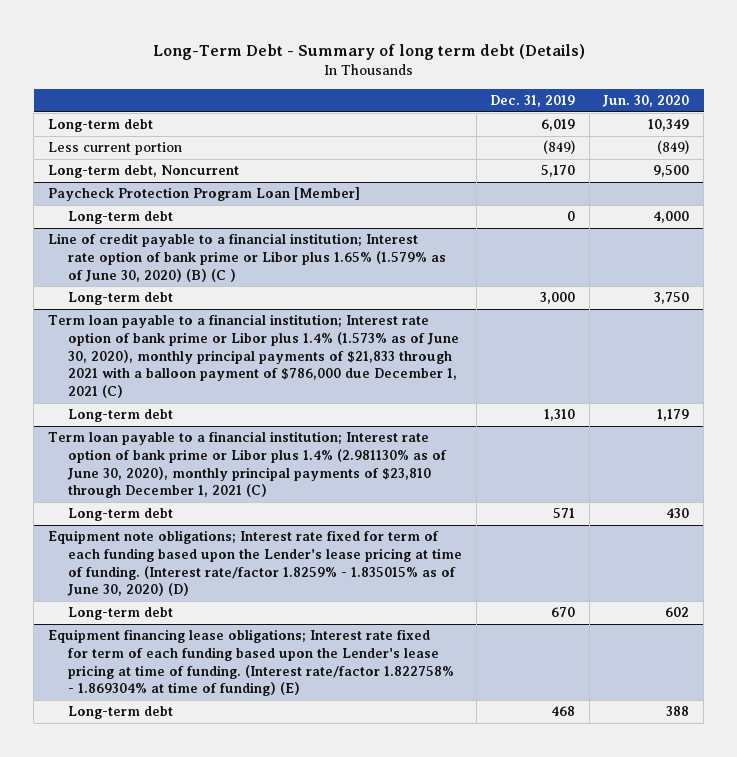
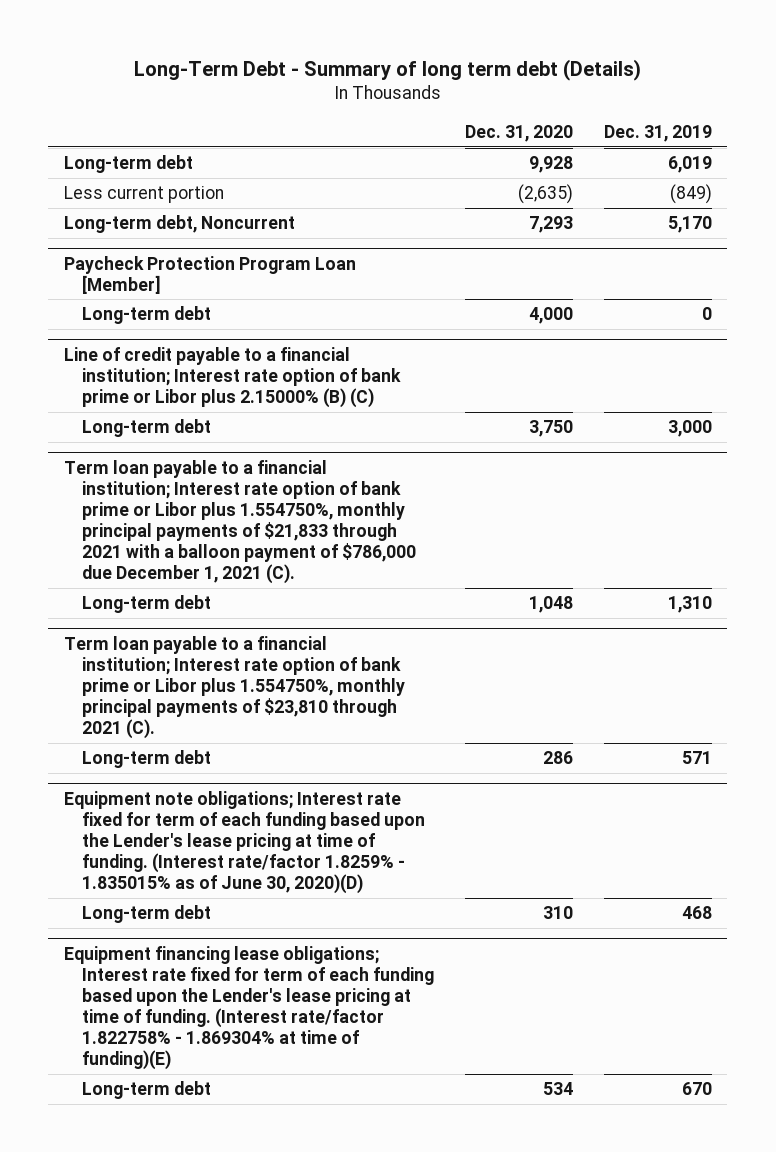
[602,95,690,108] Jun. 30, 2020 -> none
none -> [464,125,573,143] Dec. 31, 2020
[47,233,447,282] Line of credit payable to a financial institution; Interest rate option of bank prime or Libor plus 1.65% (1.579% as of June 30, 2020) (B) (C ) -> [63,346,402,408] Line of credit payable to a financial institution; Interest rate option of bank prime or Libor plus 2.15000% (B) (C)
[47,314,460,399] Term loan payable to a financial institution; Interest rate option of bank prime or Libor plus 1.4% (1.573% as of June 30, 2020), monthly principal payments of $21,833 through 2021 with a balloon payment of $786,000 due December 1, 2021 (C) -> [63,459,417,585] Term loan payable to a financial institution; Interest rate option of bank prime or Libor plus 1.554750%, monthly principal payments of $21,833 through 2021 with a balloon payment of $786,000 due December 1, 2021 (C).
[47,431,448,499] Term loan payable to a financial institution; Interest rate option of bank prime or Libor plus 1.4% (2.981130% as of June 30, 2020), monthly principal payments of $23,810 through December 1, 2021 (C) -> [63,635,406,740] Term loan payable to a financial institution; Interest rate option of bank prime or Libor plus 1.554750%, monthly principal payments of $23,810 through 2021 (C).
[68,607,174,621] Long-term debt -> none
[47,629,455,697] Equipment financing lease obligations; Interest rate fixed for term of each funding based upon the Lender's lease pricing at time of funding. (Interest rate/factor 1.822758% - 1.869304% at time of funding) (E) -> none
[47,530,463,597] Equipment note obligations; Interest rate fixed for term of each funding based upon the Lender's lease pricing at time of funding. (Interest rate/factor 1.8259% - 1.835015% as of June 30, 2020) (D) -> [63,790,426,895] Equipment note obligations; Interest rate fixed for term of each funding based upon the Lender's lease pricing at time of funding. (Interest rate/factor 1.8259% - 1.835015% as of June 30, 2020)(D)
none -> [63,945,435,1071] Equipment financing lease obligations; Interest rate fixed for term of each funding based upon the Lender's lease pricing at time of funding. (Interest rate/factor 1.822758% - 1.869304% at time of funding)(E)
none -> [82,1081,212,1100] Long-term debt

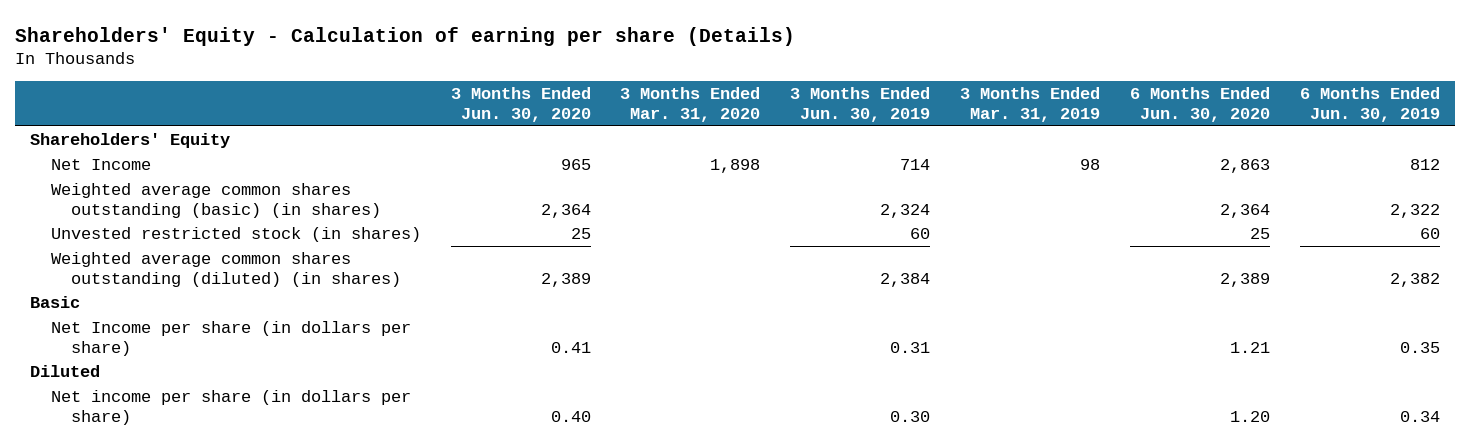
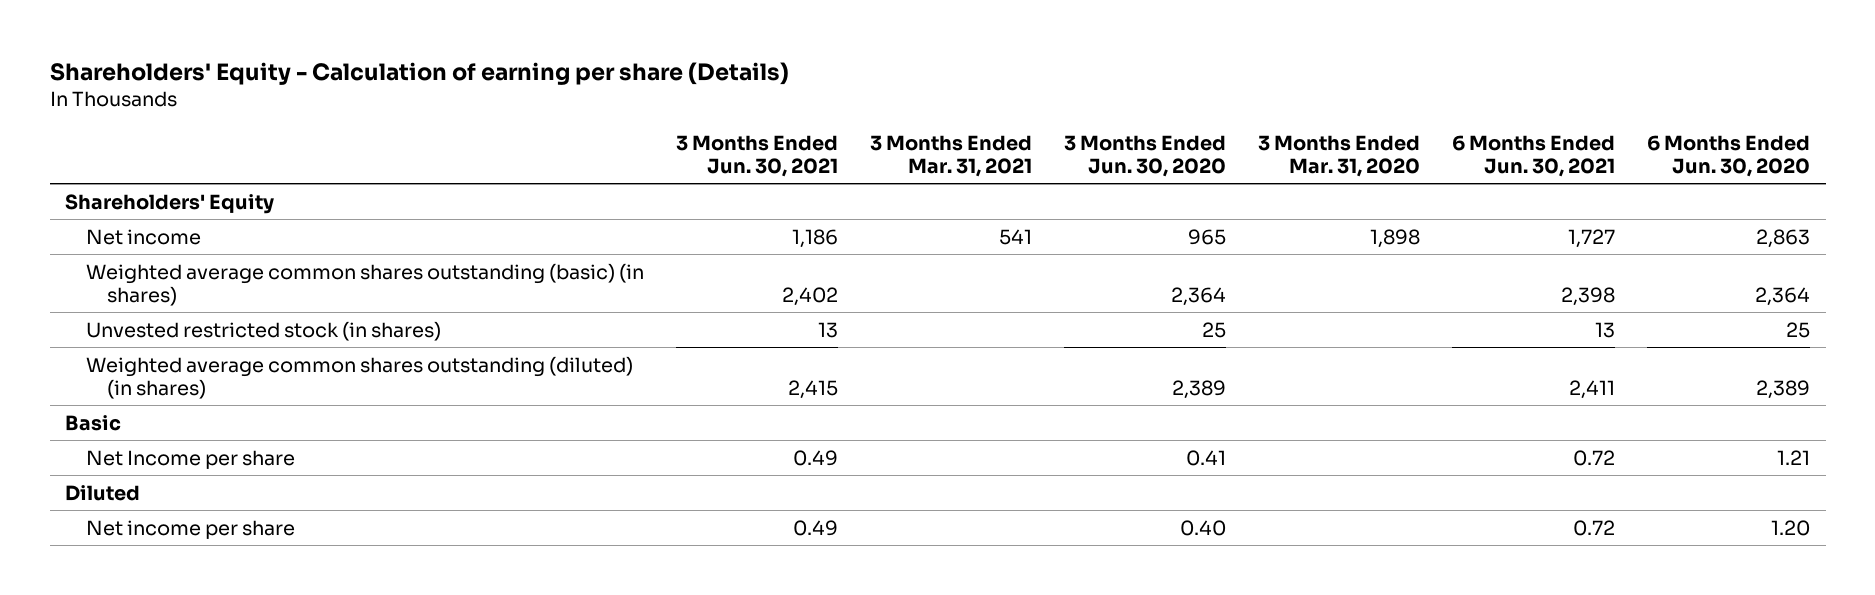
[790,87,931,122] 3 Months Ended Jun. 30, 2019 -> none
[960,87,1101,122] 3 Months Ended Mar. 31, 2019 -> none
[1300,87,1441,122] 6 Months Ended Jun. 30, 2019 -> none
none -> [676,134,839,177] 3 Months Ended Jun. 30, 2021
none -> [870,134,1033,177] 3 Months Ended Mar. 31, 2021
none -> [1451,134,1615,177] 6 Months Ended Jun. 30, 2021
[50,159,151,171] Net Income -> [86,228,202,245] Net income
[50,321,411,356] Net Income per share (in dollars per share) -> [86,449,296,469] Net Income per share
[50,390,411,425] Net income per share (in dollars per share) -> [86,519,296,539] Net income per share

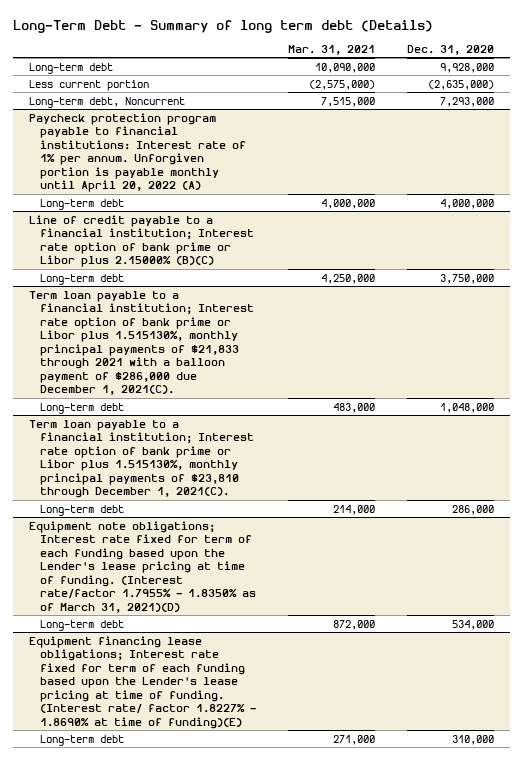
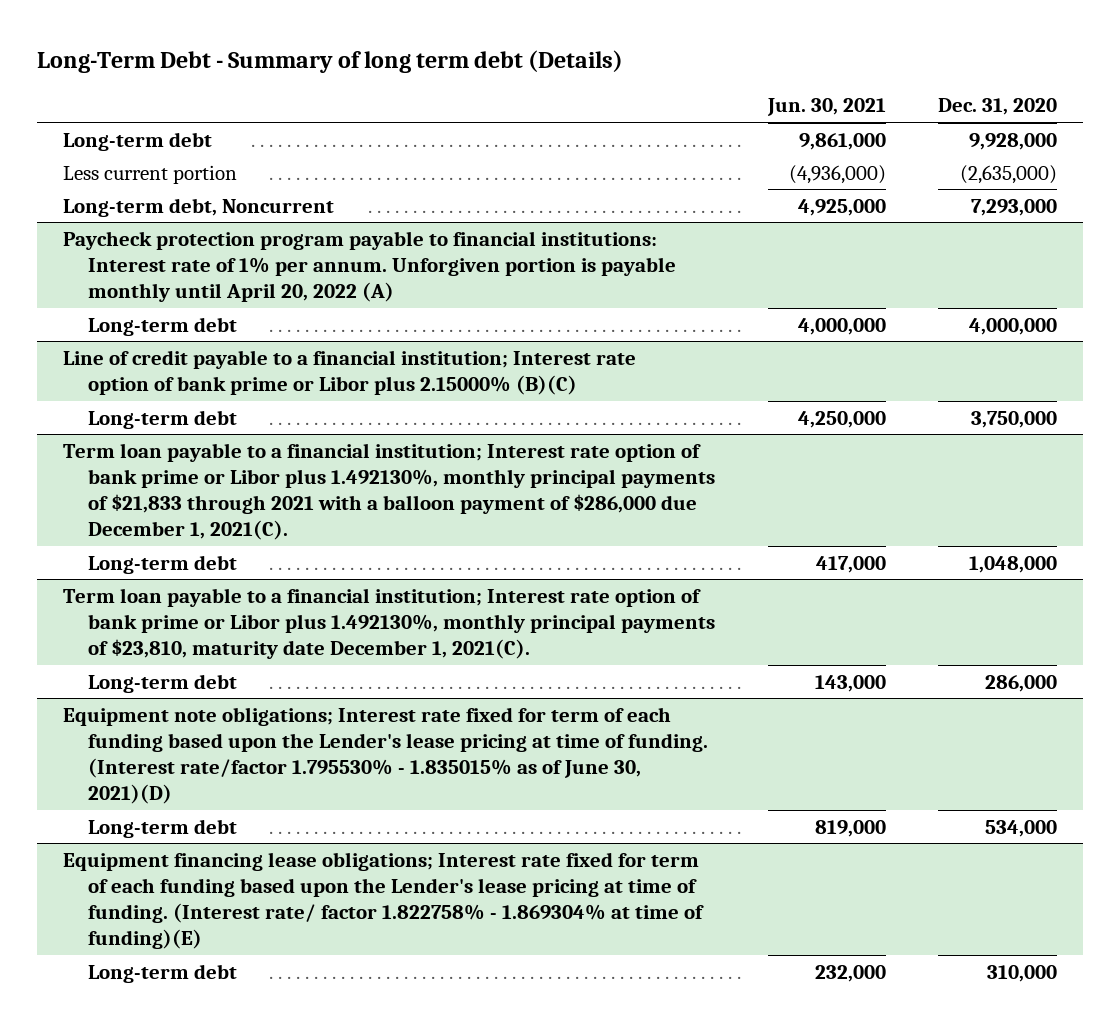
[287,44,375,55] Mar. 31, 2021 -> none
none -> [766,98,886,117] Jun. 30, 2021
[28,290,254,396] Term loan payable to a financial institution; Interest rate option of bank prime or Libor plus 1.515130%, monthly principal payments of $21,833 through 2021 with a balloon payment of $286,000 due December 1, 2021(C). -> [63,442,716,540] Term loan payable to a financial institution; Interest rate option of bank prime or Libor plus 1.492130%, monthly principal payments of $21,833 through 2021 with a balloon payment of $286,000 due December 1, 2021(C).
[28,419,254,499] Term loan payable to a financial institution; Interest rate option of bank prime or Libor plus 1.515130%, monthly principal payments of $23,810 through December 1, 2021(C). -> [63,587,716,659] Term loan payable to a financial institution; Interest rate option of bank prime or Libor plus 1.492130%, monthly principal payments of $23,810, maturity date December 1, 2021(C).
[28,520,256,613] Equipment note obligations; Interest rate fixed for term of each funding based upon the Lender's lease pricing at time of funding. (Interest rate/factor 1.7955% - 1.8350% as of March 31, 2021)(D) -> [63,706,709,804] Equipment note obligations; Interest rate fixed for term of each funding based upon the Lender's lease pricing at time of funding. (Interest rate/factor 1.795530% - 1.835015% as of June 30, 2021)(D)
[28,635,256,729] Equipment financing lease obligations; Interest rate fixed for term of each funding based upon the Lender's lease pricing at time of funding. (Interest rate/ factor 1.8227% - 1.8690% at time of funding)(E) -> [63,851,705,949] Equipment financing lease obligations; Interest rate fixed for term of each funding based upon the Lender's lease pricing at time of funding. (Interest rate/ factor 1.822758% - 1.869304% at time of funding)(E)

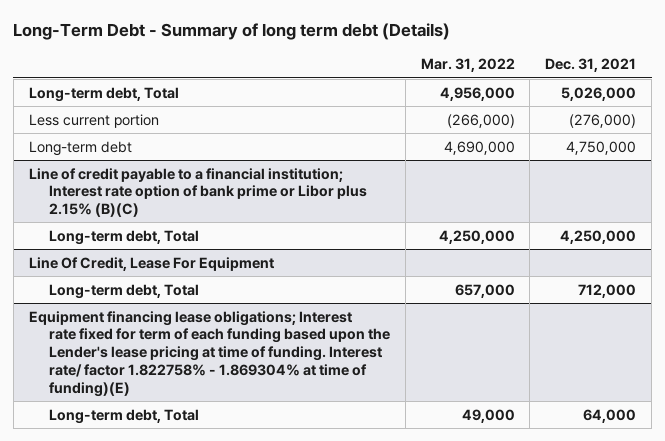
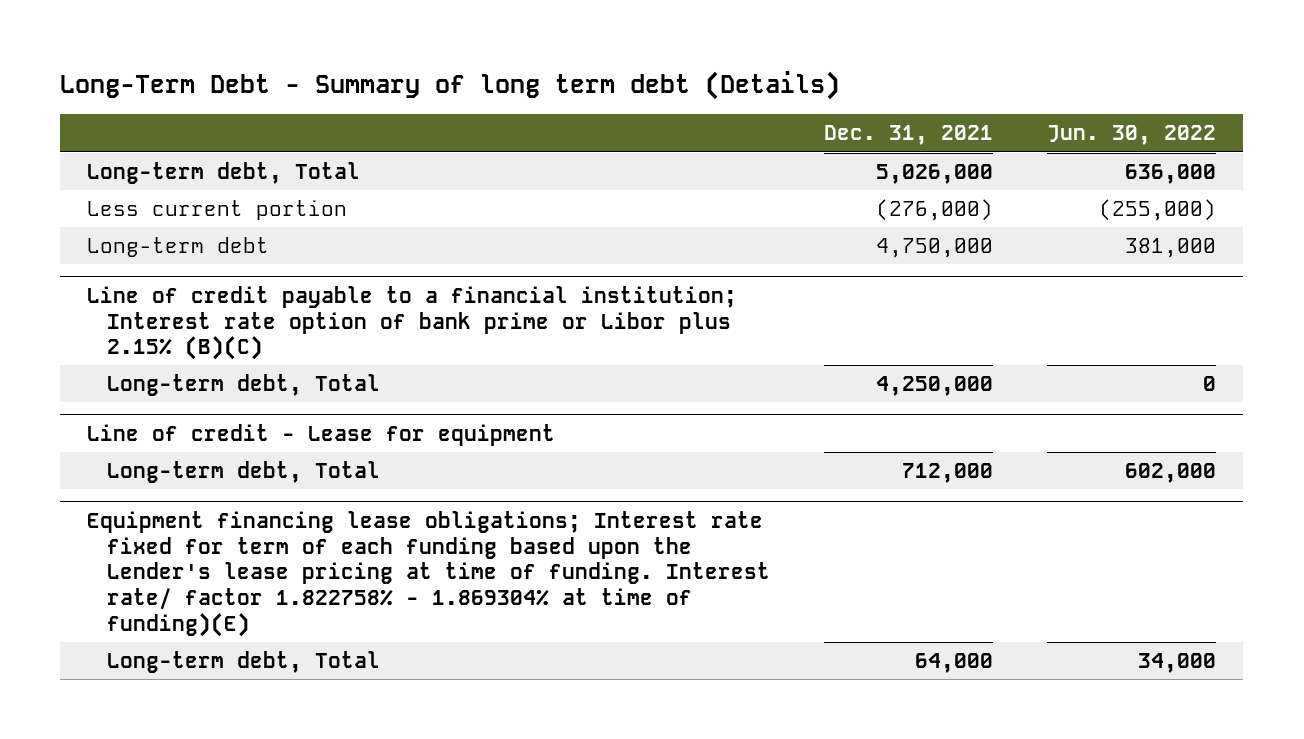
[420,58,515,73] Mar. 31, 2022 -> none
none -> [1047,125,1217,146] Jun. 30, 2022
[28,256,274,271] Line Of Credit, Lease For Equipment -> [87,423,556,446] Line of credit - Lease for equipment

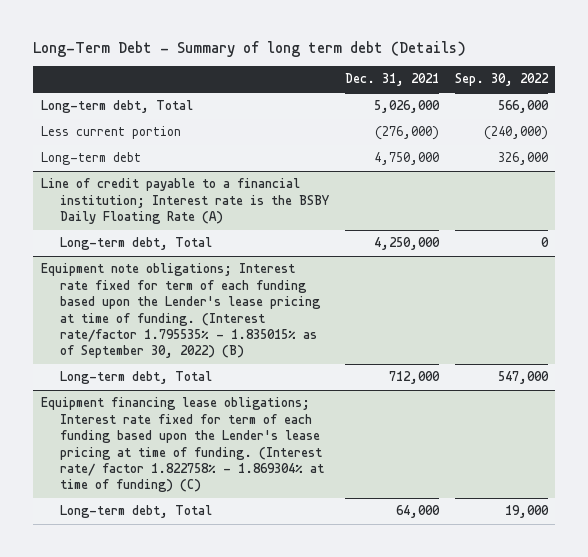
[1047,125,1217,146] Jun. 30, 2022 -> none
none -> [454,73,549,87] Sep. 30, 2022
[87,285,738,361] Line of credit payable to a financial institution; Interest rate option of bank prime or Libor plus 2.15% (B)(C) -> [40,178,330,225] Line of credit payable to a financial institution; Interest rate is the BSBY Daily Floating Rate (A)
[87,423,556,446] Line of credit - Lease for equipment -> [40,263,322,359] Equipment note obligations; Interest rate fixed for term of each funding based upon the Lender's lease pricing at time of funding. (Interest rate/factor 1.795535% - 1.835015% as of September 30, 2022) (B)
[87,510,771,637] Equipment financing lease obligations; Interest rate fixed for term of each funding based upon the Lender's lease pricing at time of funding. Interest rate/ factor 1.822758% - 1.869304% at time of funding)(E) -> [40,397,325,493] Equipment financing lease obligations; Interest rate fixed for term of each funding based upon the Lender's lease pricing at time of funding. (Interest rate/ factor 1.822758% - 1.869304% at time of funding) (C)

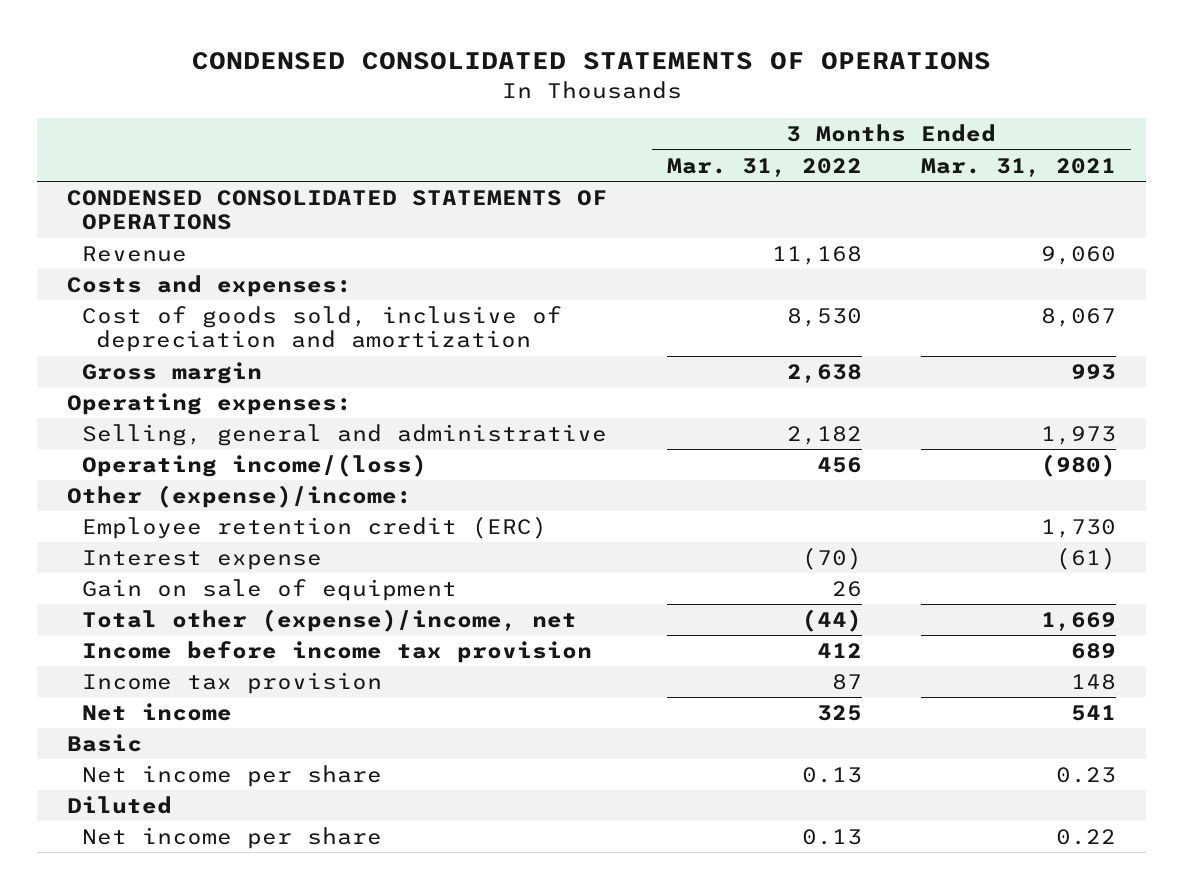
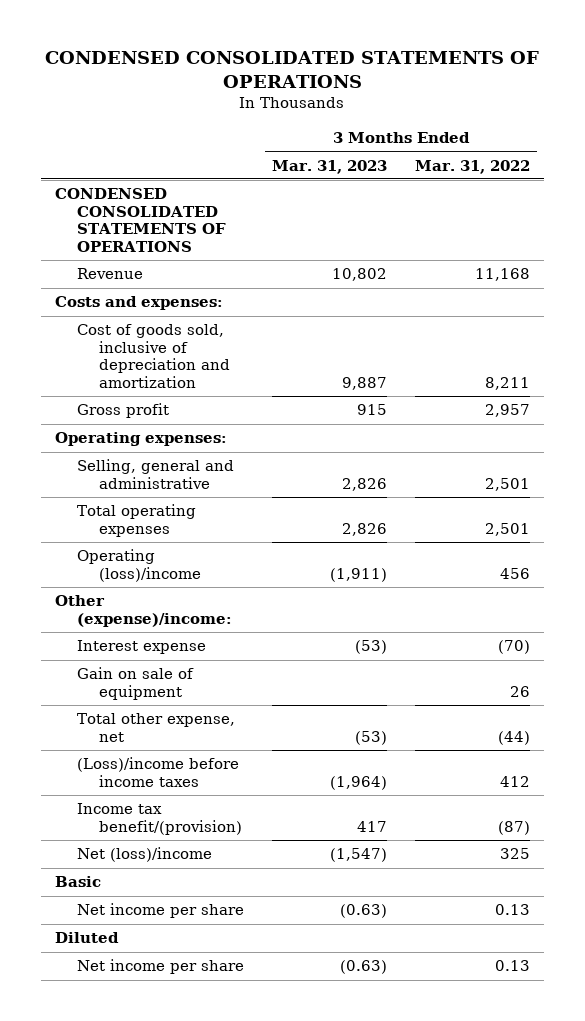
[921,157,1117,177] Mar. 31, 2021 -> none
none -> [271,159,387,174] Mar. 31, 2023
[786,308,862,328] 8,530 -> [484,376,530,390] 8,211
[81,362,262,385] Gross margin -> [76,403,169,419] Gross profit
[786,364,862,384] 2,638 -> [484,404,530,418] 2,957
[786,426,862,446] 2,182 -> [484,477,530,491] 2,501
none -> [76,504,196,537] Total operating expenses
[81,454,427,478] Operating income/(loss) -> [76,549,201,582] Operating (loss)/income
[81,516,547,540] Employee retention credit (ERC) -> none
[81,609,577,633] Total other (expense)/income, net -> [76,713,235,742] Total other expense, net
[81,641,592,664] Income before income tax provision -> [76,757,239,787] (Loss)/income before income taxes
[81,672,382,695] Income tax provision -> [76,803,242,835] Income tax benefit/(provision)
[831,674,862,691] 87 -> [497,820,530,835] (87)
[81,703,232,722] Net income -> [76,847,212,863] Net (loss)/income

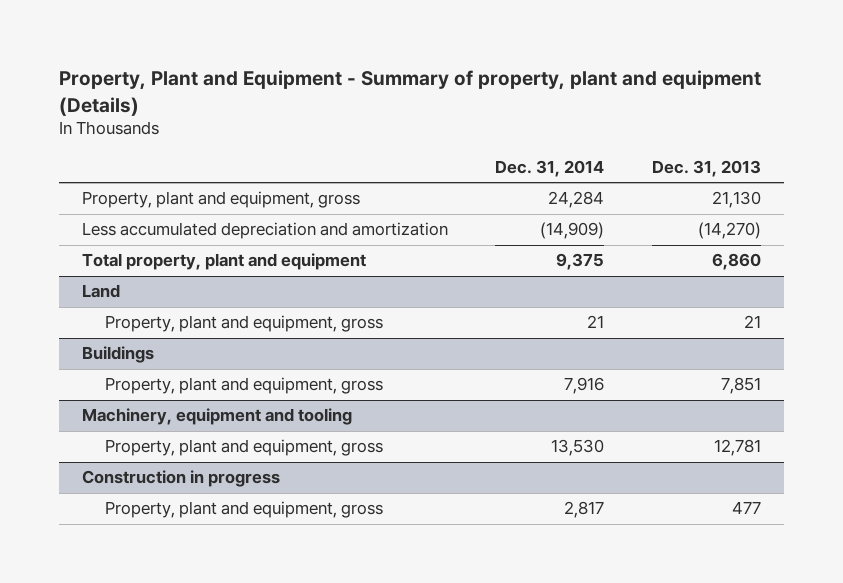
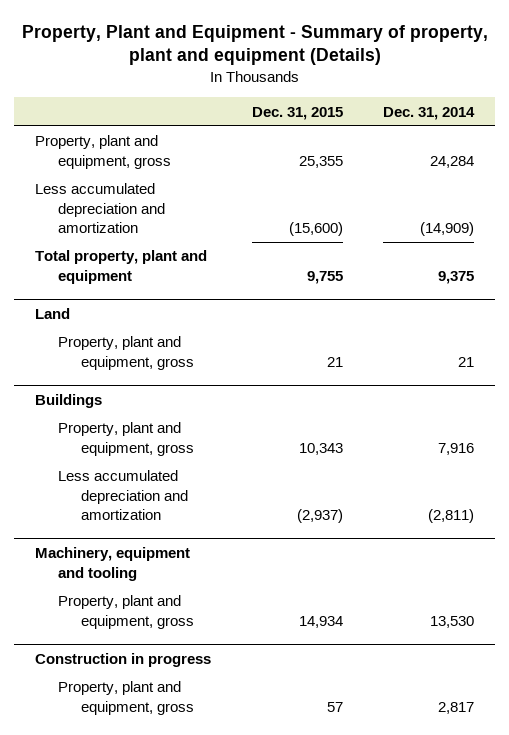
[651,159,761,177] Dec. 31, 2013 -> none
none -> [251,106,343,120] Dec. 31, 2015
none -> [57,470,189,521] Less accumulated depreciation and amortization

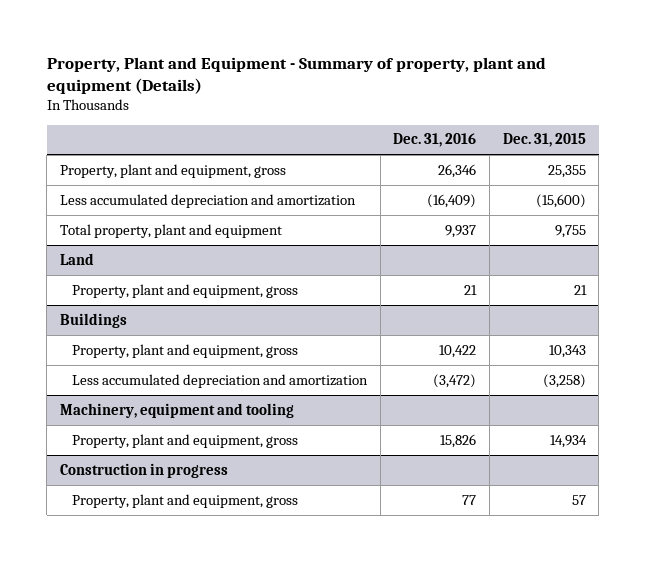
[383,106,476,120] Dec. 31, 2014 -> none
none -> [393,133,477,148] Dec. 31, 2016
[296,509,343,524] (2,937) -> [542,373,586,388] (3,258)

